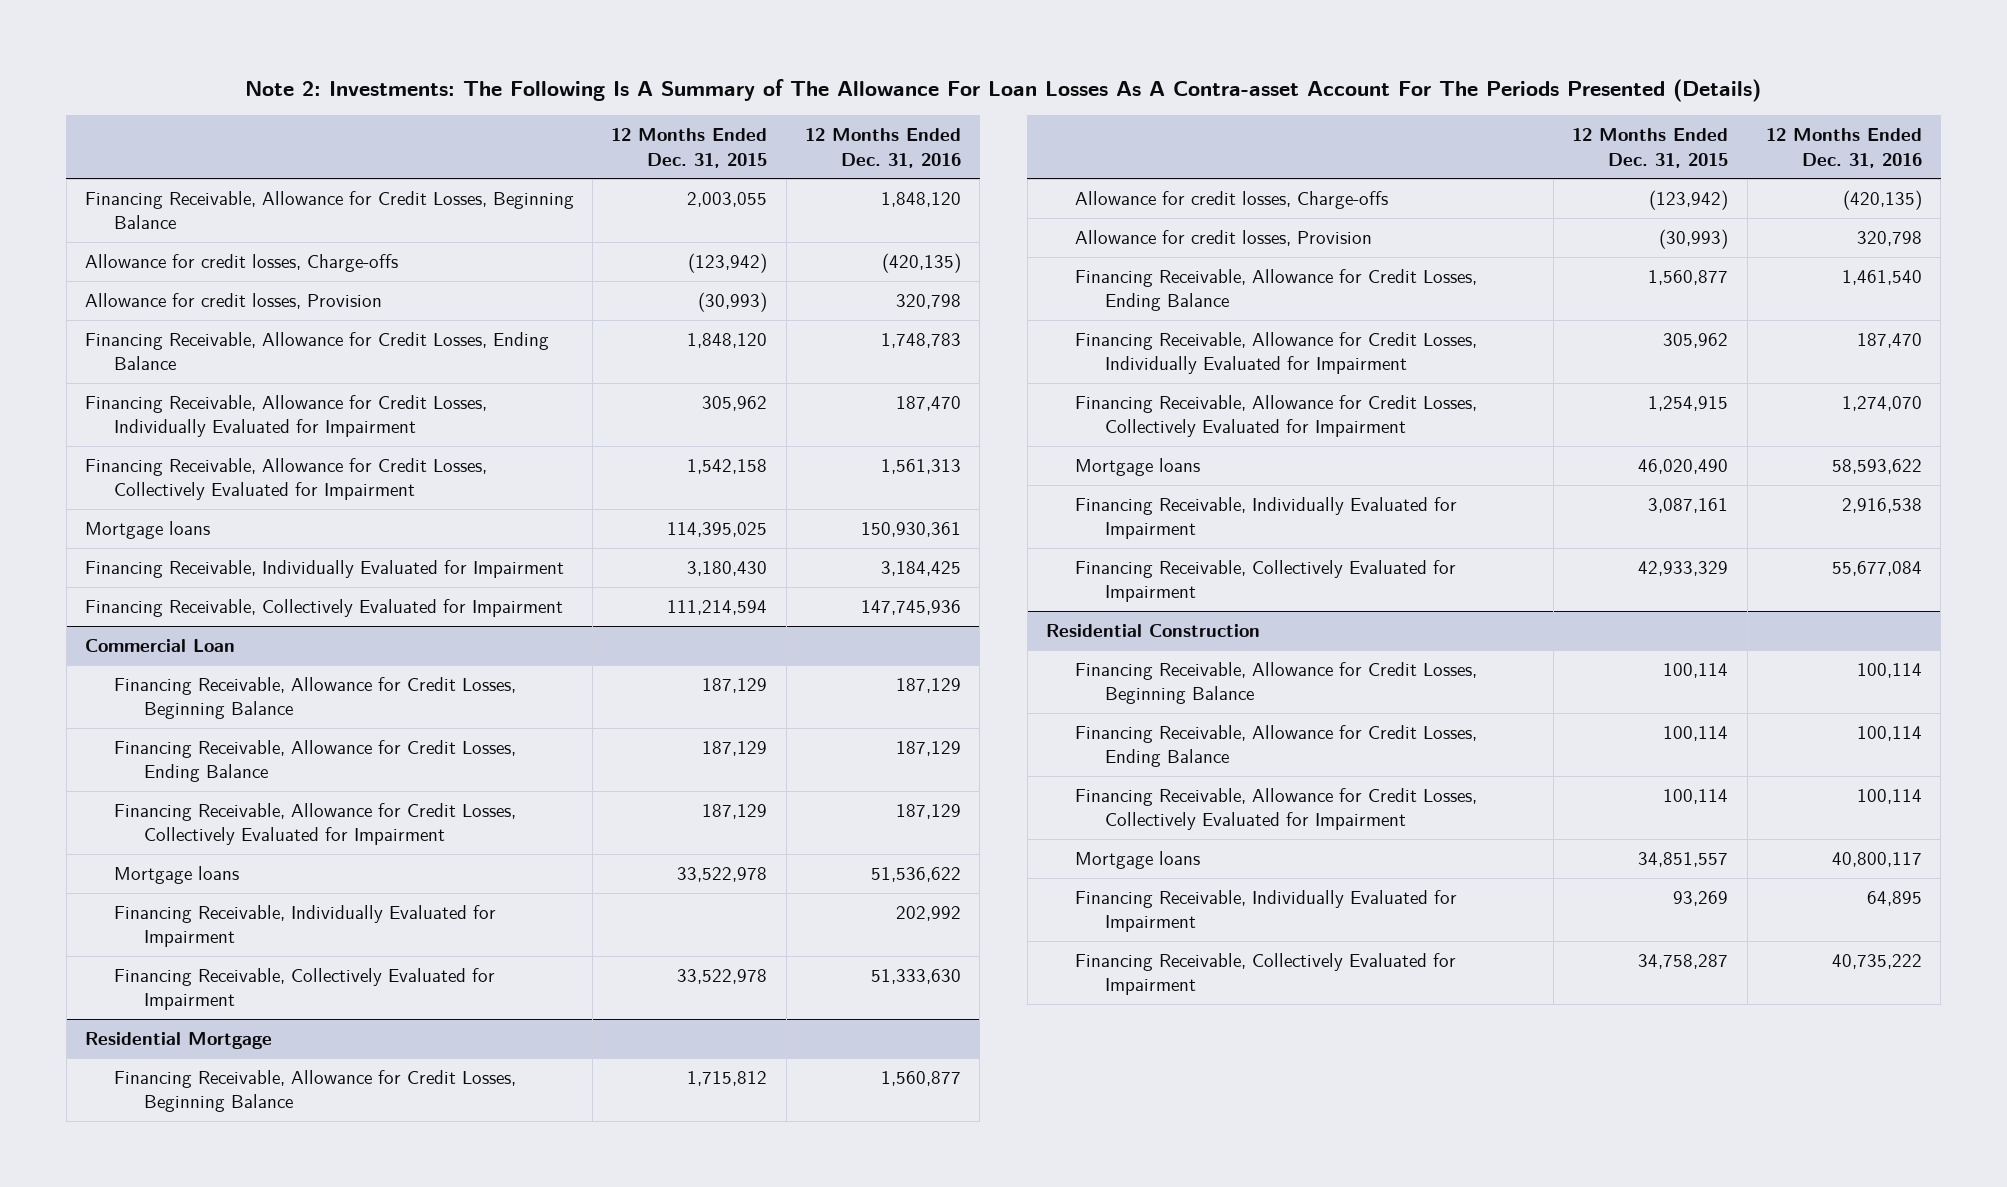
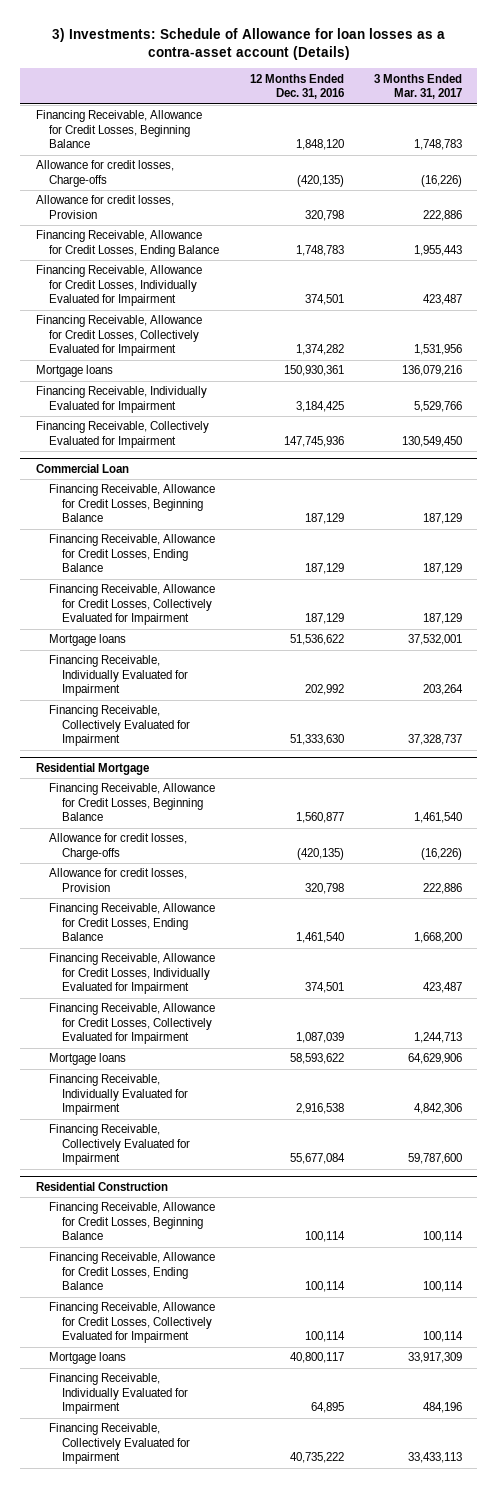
[245,78,1762,102] Note 2: Investments: The Following Is A Summary of The Allowance For Loan Losses As A Contra-asset Account For The Periods Presented (Details) -> [51,27,445,60] 3) Investments: Schedule of Allowance for loan losses as a contra-asset account (Details)
[611,128,768,168] 12 Months Ended Dec. 31, 2015 -> none
none -> [374,73,463,100] 3 Months Ended Mar. 31, 2017
[895,396,961,412] 187,470 -> [304,294,344,306] 374,501
[880,459,961,475] 1,561,313 -> [295,344,344,356] 1,374,282
[1856,333,1922,349] 187,470 -> [304,982,344,994] 374,501
[1841,396,1922,412] 1,274,070 -> [295,1032,344,1044] 1,087,039

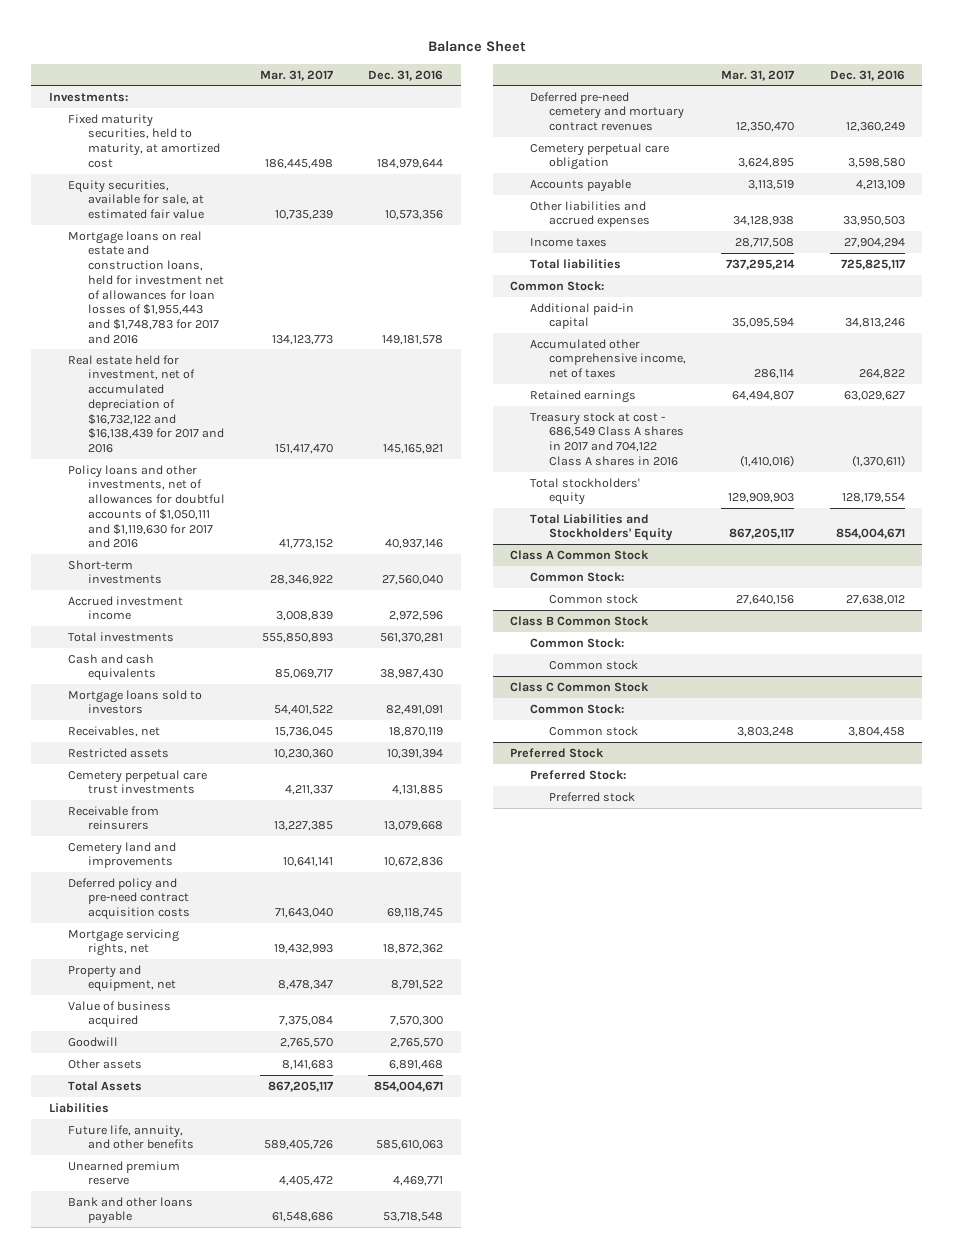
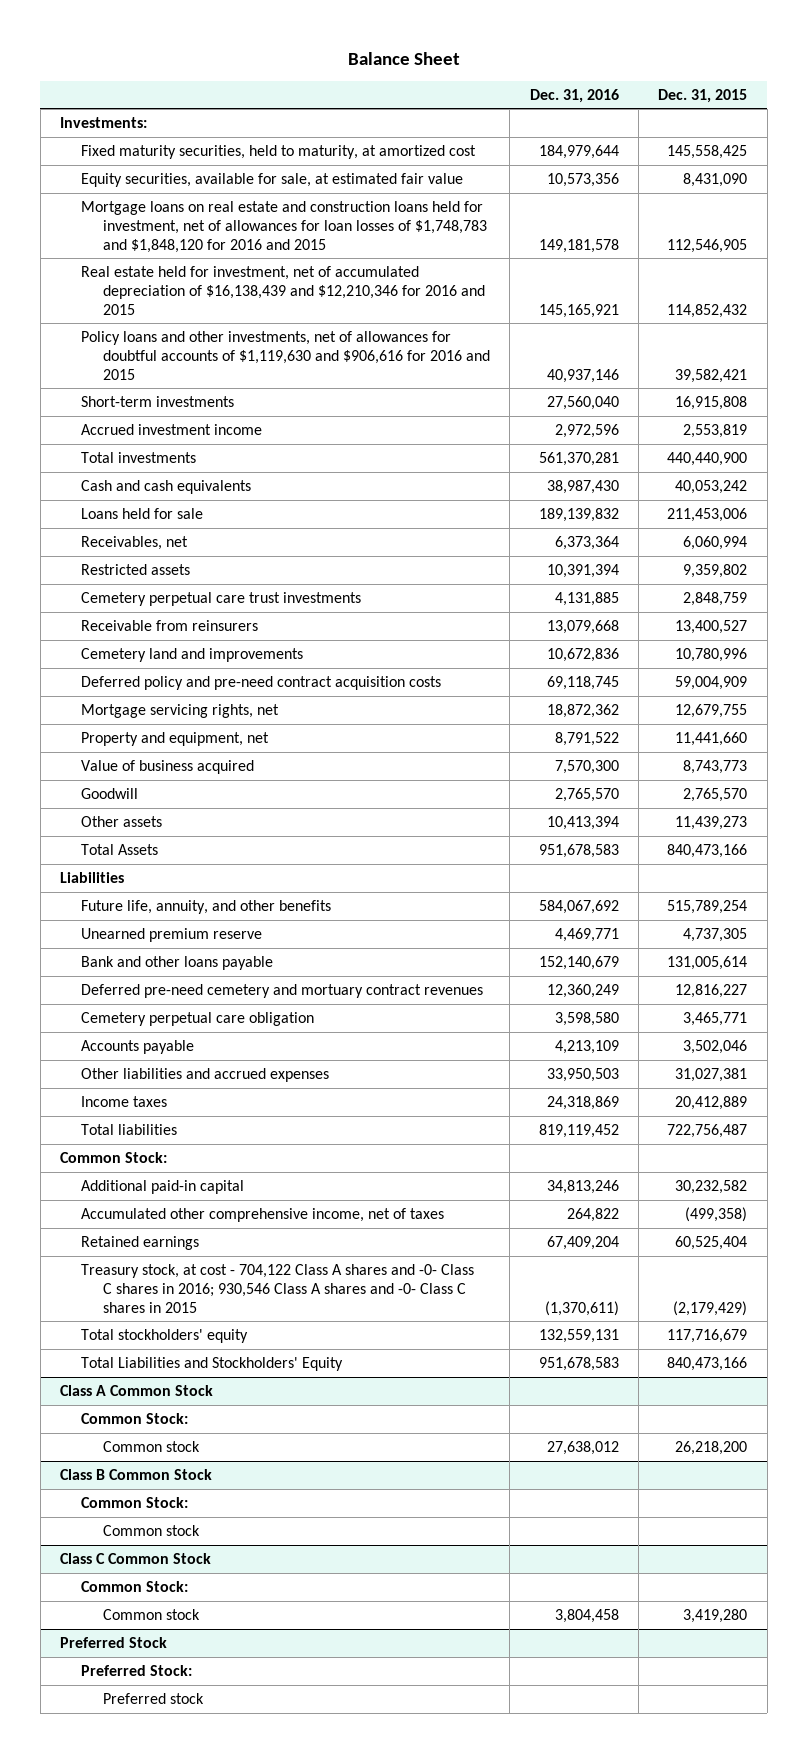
[260,69,334,81] Mar. 31, 2017 -> none
none -> [658,88,748,103] Dec. 31, 2015
[68,230,225,344] Mortgage loans on real estate and construction loans, held for investment net of allowances for loan losses of $1,955,443 and $1,748,783 for 2017 and 2016 -> [81,201,487,253] Mortgage loans on real estate and construction loans held for investment, net of allowances for loan losses of $1,748,783 and $1,848,120 for 2016 and 2015
[68,354,225,453] Real estate held for investment, net of accumulated depreciation of $16,732,122 and $16,138,439 for 2017 and 2016 -> [81,266,485,315] Real estate held for investment, net of accumulated depreciation of $16,138,439 and $12,210,346 for 2016 and 2015
[68,464,226,549] Policy loans and other investments, net of allowances for doubtful accounts of $1,050,111 and $1,119,630 for 2017 and 2016 -> [81,331,490,380] Policy loans and other investments, net of allowances for doubtful accounts of $1,119,630 and $906,616 for 2016 and 2015
[68,689,203,715] Mortgage loans sold to investors -> none
none -> [81,508,204,520] Loans held for sale
[389,726,444,737] 18,870,119 -> [554,536,619,551] 6,373,364
[389,1059,444,1070] 6,891,468 -> [546,816,619,831] 10,413,394
[374,1080,444,1092] 854,004,671 -> [538,844,619,859] 951,678,583
[376,1140,444,1151] 585,610,063 -> [538,900,619,915] 584,067,692
[383,1212,444,1223] 53,718,548 -> [538,956,619,971] 152,140,679
[843,237,905,248] 27,904,294 -> [546,1096,619,1111] 24,318,869
[840,258,905,270] 725,825,117 -> [538,1124,619,1139] 819,119,452
[843,390,905,401] 63,029,627 -> [546,1236,619,1251] 67,409,204
[529,411,685,466] Treasury stock at cost - 686,549 Class A shares in 2017 and 704,122 Class A shares in 2016 -> [81,1264,475,1313] Treasury stock, at cost - 704,122 Class A shares and -0- Class C shares in 2016; 930,546 Class A shares and -0- Class C shares in 2015
[841,493,905,504] 128,179,554 -> [538,1329,619,1344] 132,559,131
[835,528,905,540] 854,004,671 -> [538,1357,619,1372] 951,678,583

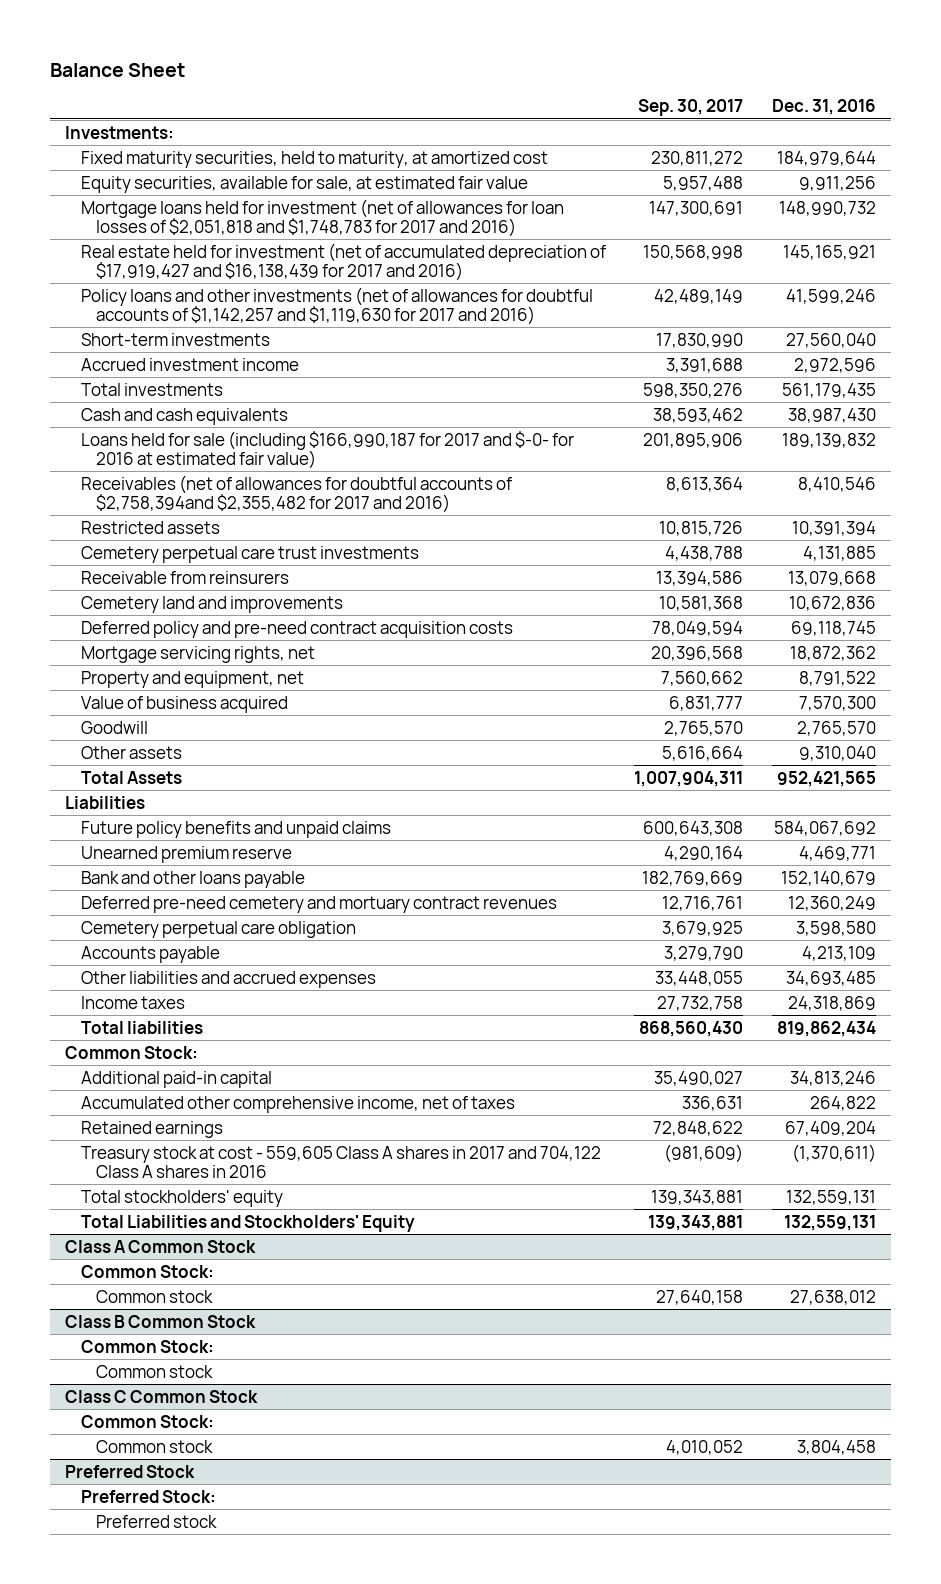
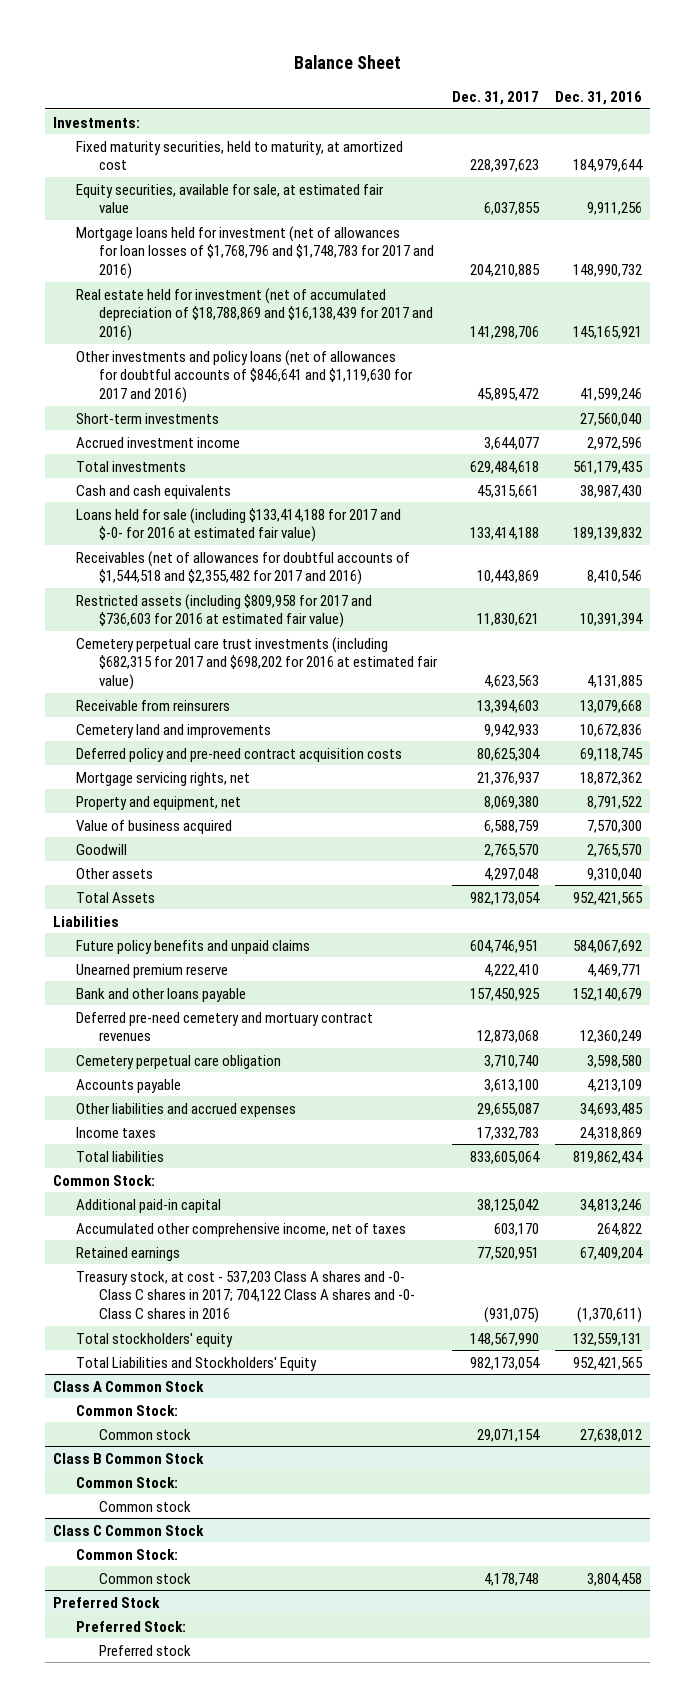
[638,99,744,117] Sep. 30, 2017 -> none
none -> [452,90,540,105] Dec. 31, 2017
[80,198,564,238] Mortgage loans held for investment (net of allowances for loan losses of $2,051,818 and $1,748,783 for 2017 and 2016) -> [75,225,434,280] Mortgage loans held for investment (net of allowances for loan losses of $1,768,796 and $1,748,783 for 2017 and 2016)
[80,242,606,282] Real estate held for investment (net of accumulated depreciation of $17,919,427 and $16,138,439 for 2017 and 2016) -> [75,287,433,342] Real estate held for investment (net of accumulated depreciation of $18,788,869 and $16,138,439 for 2017 and 2016)
[80,286,593,326] Policy loans and other investments (net of allowances for doubtful accounts of $1,142,257 and $1,119,630 for 2017 and 2016) -> [75,349,413,404] Other investments and policy loans (net of allowances for doubtful accounts of $846,641 and $1,119,630 for 2017 and 2016)
[80,430,574,470] Loans held for sale (including $166,990,187 for 2017 and $-0- for 2016 at estimated fair value) -> [75,507,401,543] Loans held for sale (including $133,414,188 for 2017 and $-0- for 2016 at estimated fair value)
[80,474,512,514] Receivables (net of allowances for doubtful accounts of $2,758,394and $2,355,482 for 2017 and 2016) -> [75,550,410,586] Receivables (net of allowances for doubtful accounts of $1,544,518 and $2,355,482 for 2017 and 2016)
[80,520,220,534] Restricted assets -> [75,593,372,629] Restricted assets (including $809,958 for 2017 and $736,603 for 2016 at estimated fair value)
[80,545,419,563] Cemetery perpetual care trust investments -> [75,636,438,691] Cemetery perpetual care trust investments (including $682,315 for 2017 and $698,202 for 2016 at estimated fair value)
[80,1145,601,1179] Treasury stock at cost - 559,605 Class A shares in 2017 and 704,122 Class A shares in 2016 -> [75,1270,415,1320] Treasury stock, at cost - 537,203 Class A shares and -0- Class C shares in 2017; 704,122 Class A shares and -0- Class C shares in 2016
[784,1214,877,1231] 132,559,131 -> [573,1356,644,1370] 952,421,565

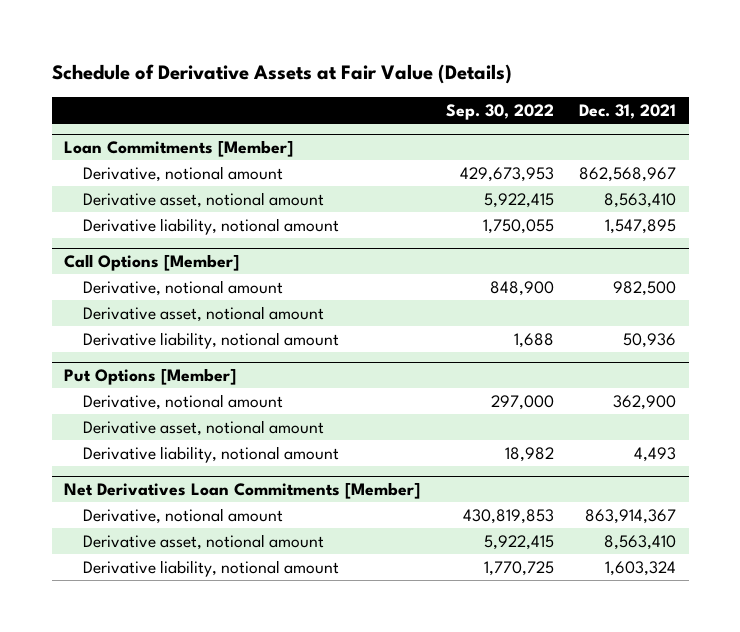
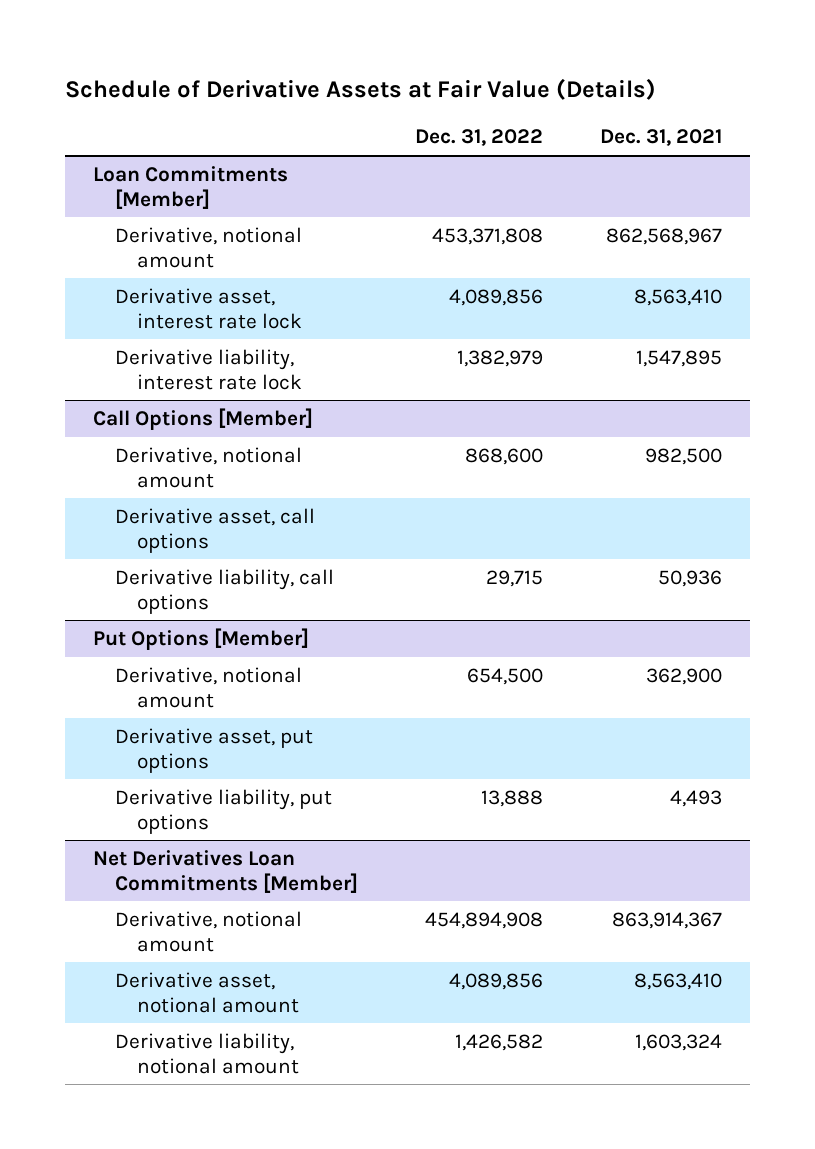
[445,103,554,120] Sep. 30, 2022 -> none
none -> [414,129,543,147] Dec. 31, 2022
[82,191,324,208] Derivative asset, notional amount -> [115,287,302,329] Derivative asset, interest rate lock
[82,217,339,235] Derivative liability, notional amount -> [115,348,302,390] Derivative liability, interest rate lock
[82,305,324,322] Derivative asset, notional amount -> none
none -> [115,507,316,553] Derivative asset, call options
[82,331,339,349] Derivative liability, notional amount -> [115,568,335,614] Derivative liability, call options
[82,419,324,436] Derivative asset, notional amount -> none
none -> [115,727,314,773] Derivative asset, put options
[82,445,339,463] Derivative liability, notional amount -> [115,788,333,834] Derivative liability, put options

